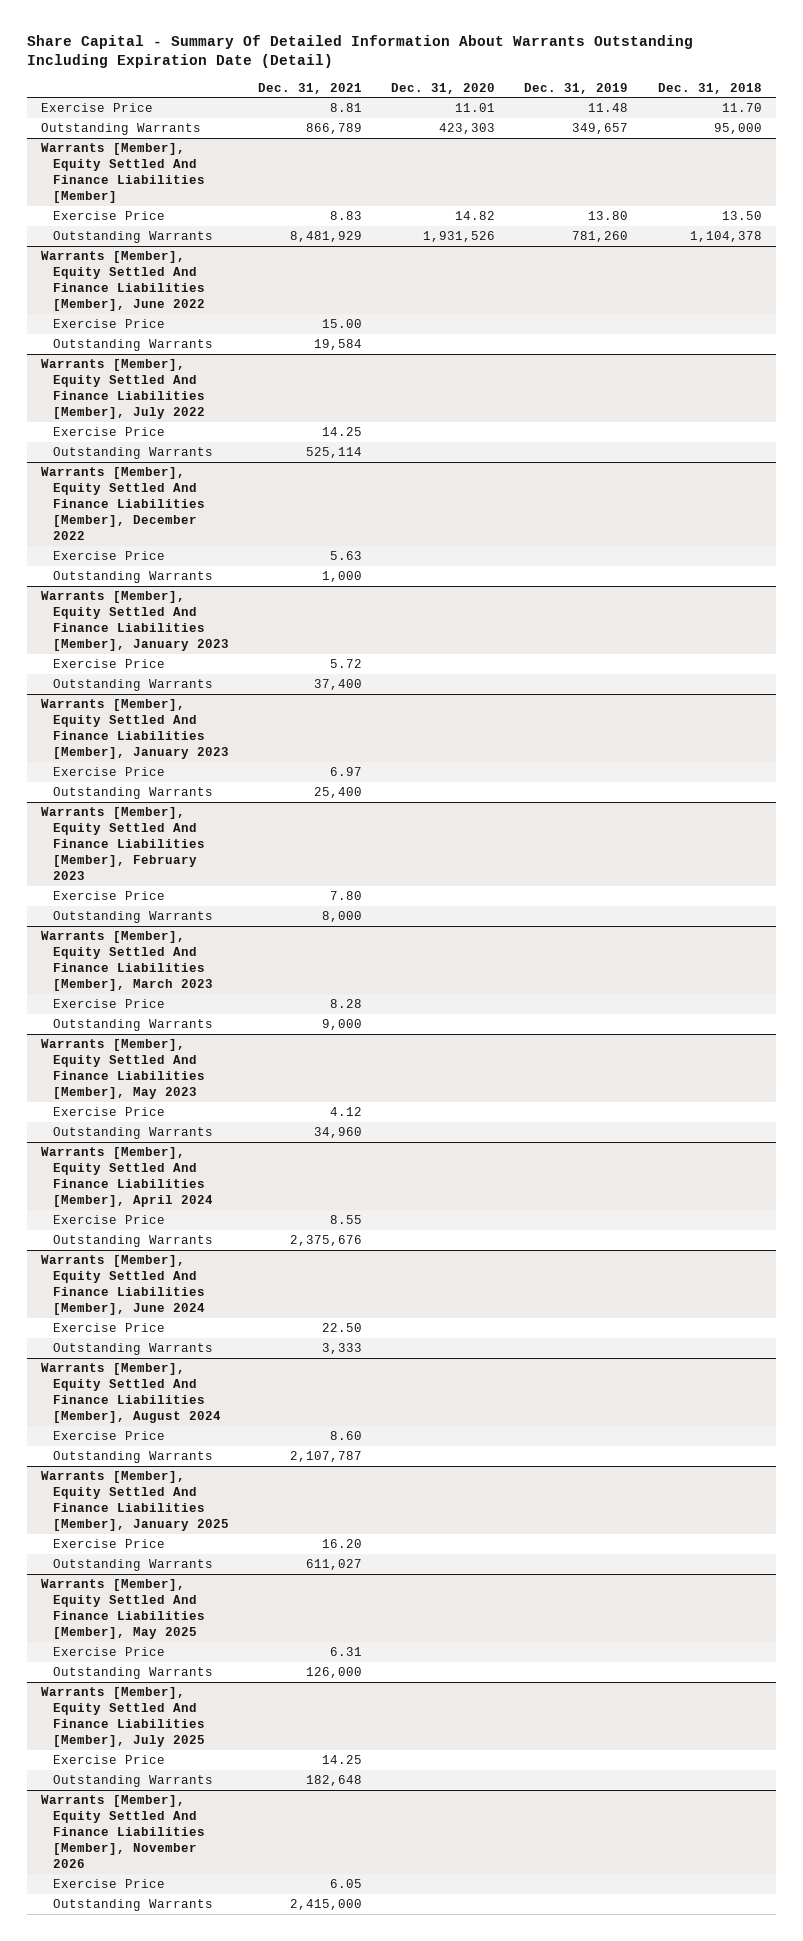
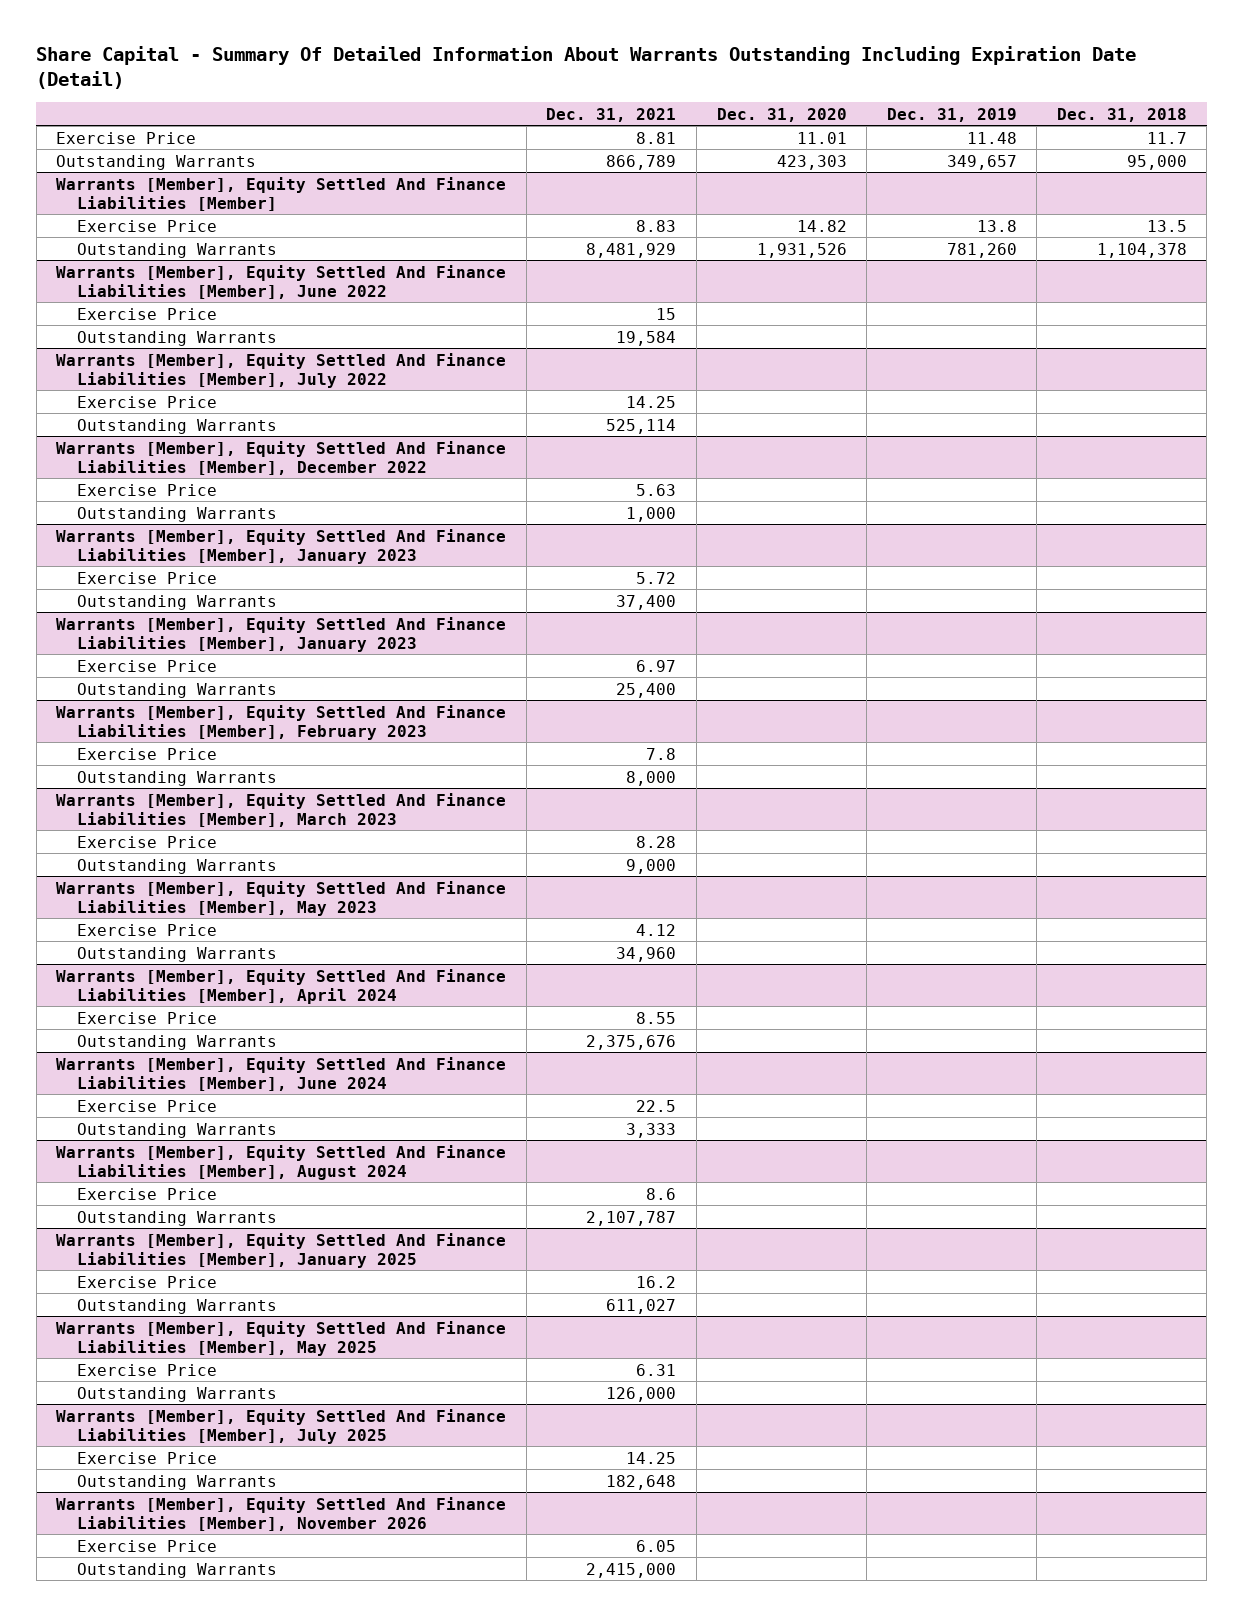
[721,102,762,112] 11.70 -> [1146,131,1187,144] 11.7
[588,210,629,220] 13.80 -> [976,219,1017,232] 13.8
[721,210,762,220] 13.50 -> [1146,219,1187,232] 13.5
[322,318,363,328] 15.00 -> [656,307,677,320] 15
[330,890,363,900] 7.80 -> [646,747,677,760] 7.8
[322,1322,363,1332] 22.50 -> [636,1099,677,1112] 22.5
[330,1430,363,1440] 8.60 -> [646,1187,677,1200] 8.6
[322,1538,363,1548] 16.20 -> [636,1275,677,1288] 16.2

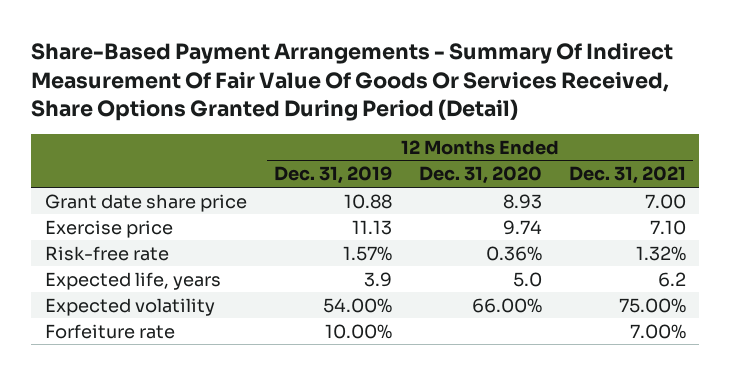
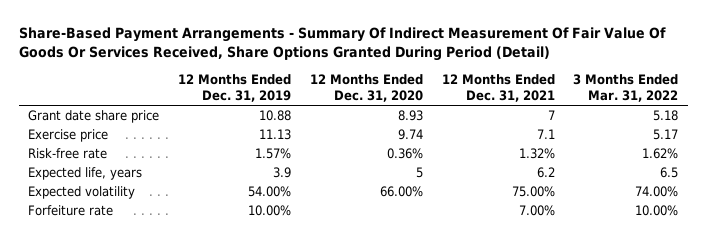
none -> [573,73,679,102] 3 Months Ended Mar. 31, 2022
[644,193,686,209] 7.00 -> [547,110,555,121] 7
[649,219,686,235] 7.10 -> [536,129,555,140] 7.1
[512,271,542,287] 5.0 -> [415,167,423,179] 5

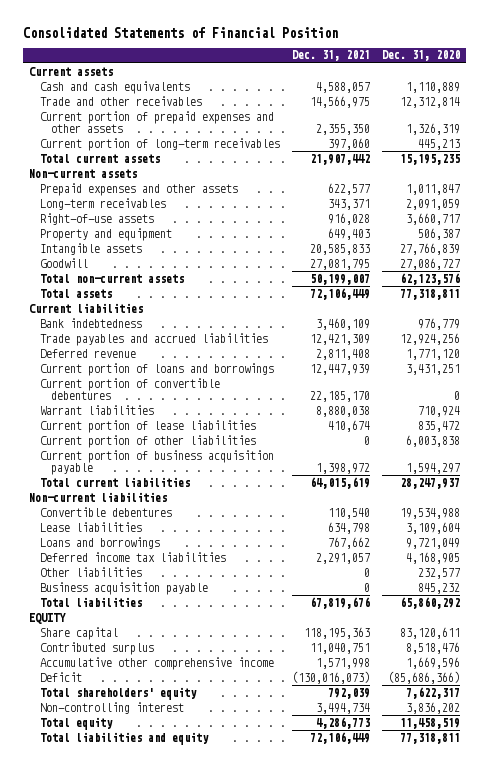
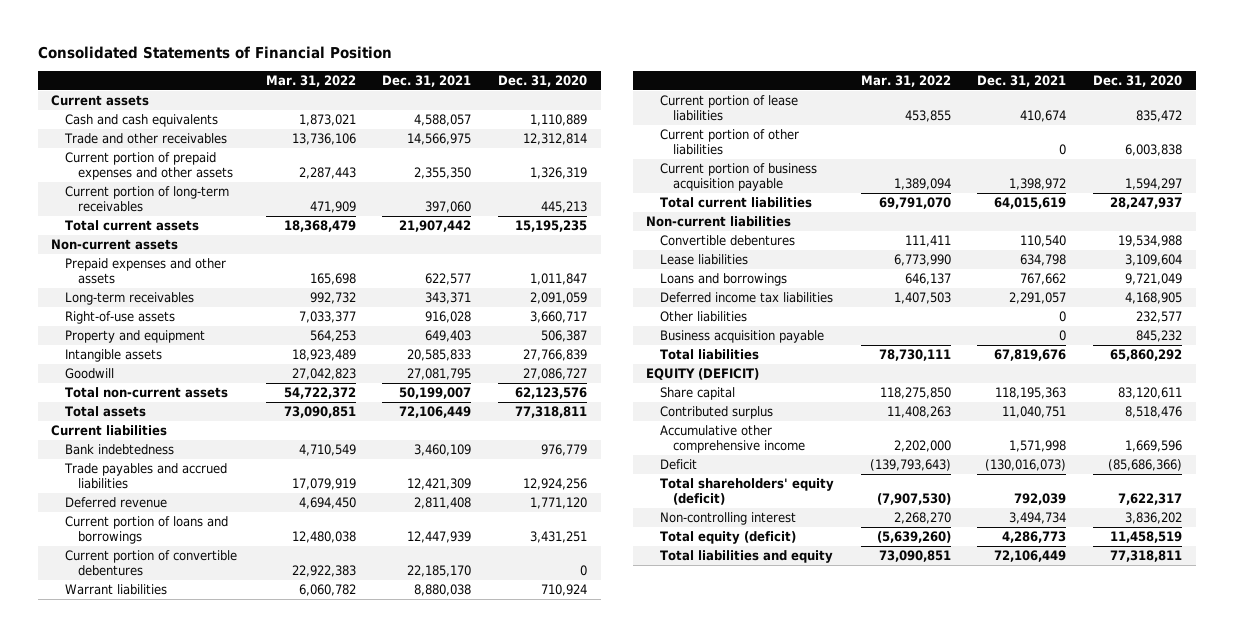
none -> [265,75,356,88] Mar. 31, 2022
[29,612,67,624] EQUITY -> [646,368,760,381] EQUITY (DEFICIT)
[40,686,198,700] Total shareholders' equity -> [659,478,834,506] Total shareholders' equity (deficit)
[40,716,114,730] Total equity -> [659,531,796,545] Total equity (deficit)

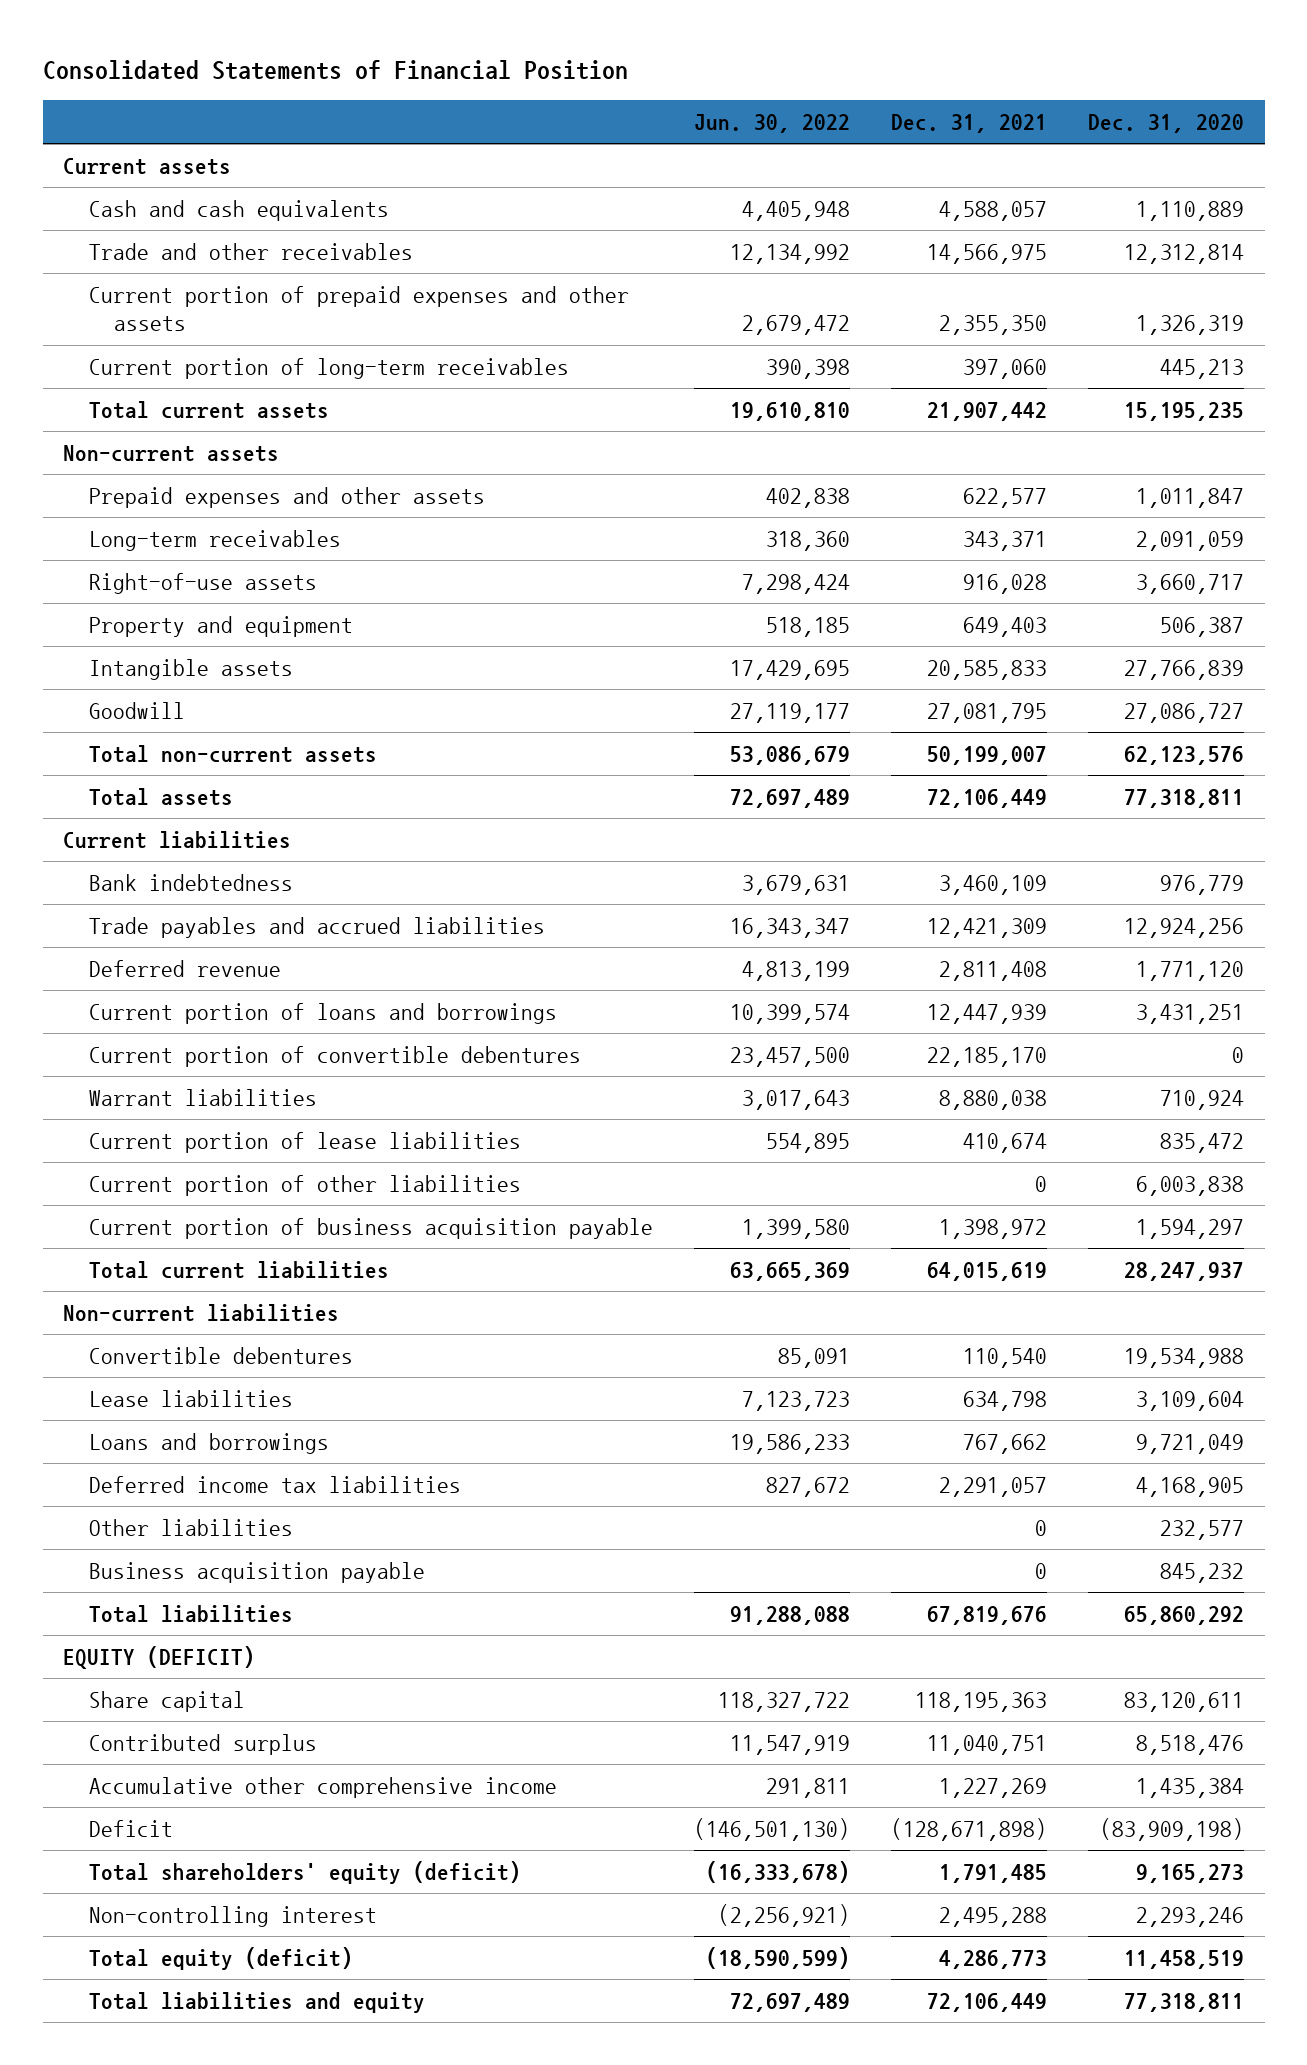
[265,75,356,88] Mar. 31, 2022 -> none
none -> [693,114,850,134] Jun. 30, 2022
[1009,440,1067,453] 1,571,998 -> [938,1777,1047,1798] 1,227,269
[1125,440,1183,453] 1,669,596 -> [1136,1777,1245,1798] 1,435,384
[985,459,1067,472] (130,016,073) -> [890,1817,1047,1841] (128,671,898)
[1108,459,1183,472] (85,686,366) -> [1100,1817,1245,1841] (83,909,198)
[1014,493,1067,506] 792,039 -> [938,1863,1047,1883] 1,791,485
[1118,493,1183,506] 7,622,317 -> [1136,1863,1245,1883] 9,165,273
[1009,512,1067,525] 3,494,734 -> [938,1906,1047,1927] 2,495,288
[1125,512,1183,525] 3,836,202 -> [1136,1906,1245,1927] 2,293,246

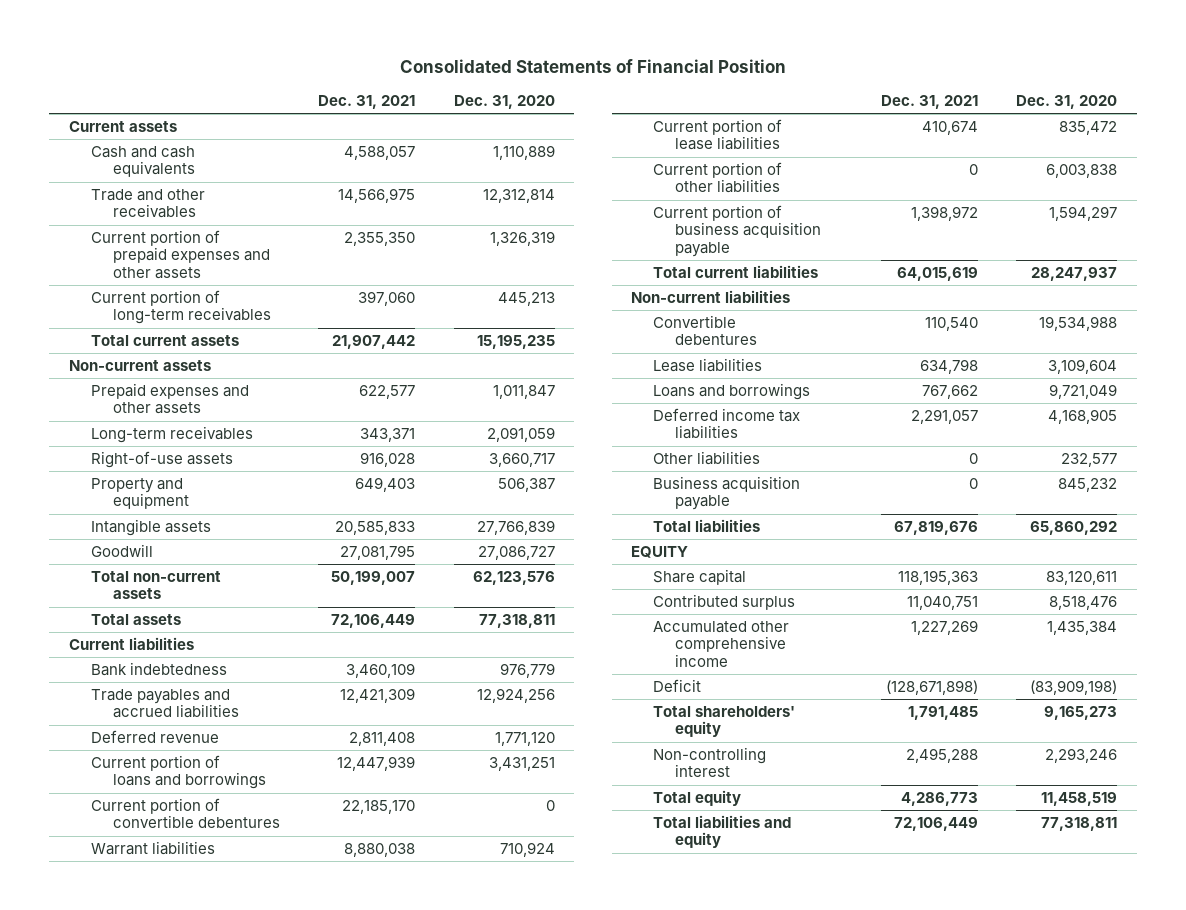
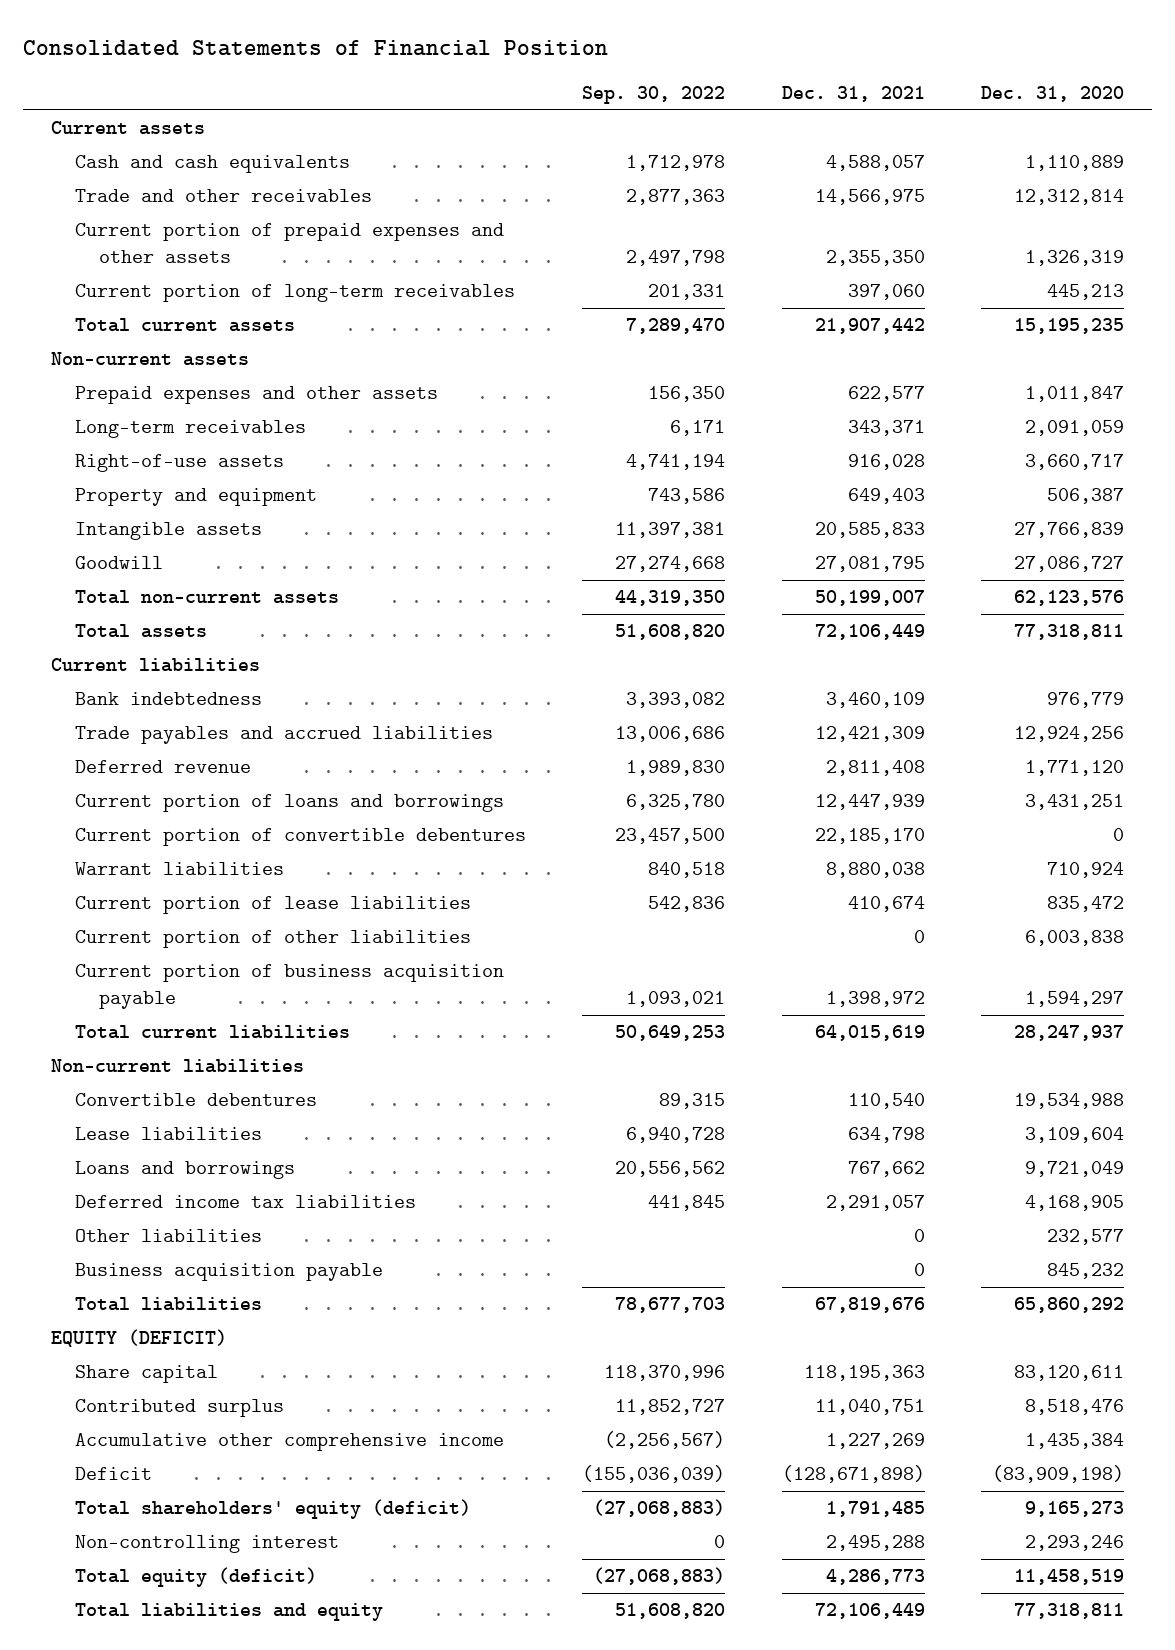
none -> [582,85,726,104] Sep. 30, 2022
[631,546,689,559] EQUITY -> [51,1329,228,1348] EQUITY (DEFICIT)
[653,621,790,667] Accumulated other comprehensive income -> [74,1433,504,1452] Accumulative other comprehensive income
[653,706,796,738] Total shareholders' equity -> [74,1499,471,1520] Total shareholders' equity (deficit)
[653,790,742,807] Total equity -> [74,1567,317,1588] Total equity (deficit)

